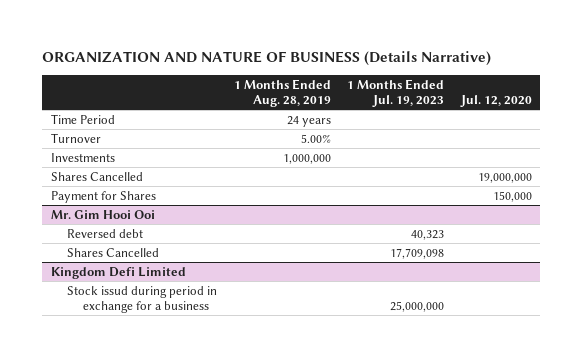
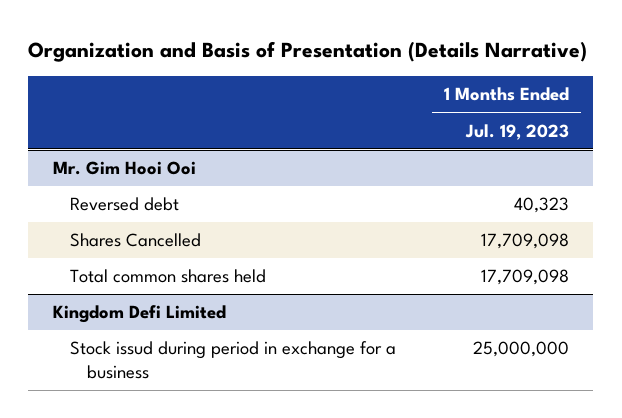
[42,51,492,67] ORGANIZATION AND NATURE OF BUSINESS (Details Narrative) -> [28,41,588,63] Organization and Basis of Presentation (Details Narrative)
[233,78,331,108] 1 Months Ended Aug. 28, 2019 -> none
[460,95,533,108] Jul. 12, 2020 -> none
[50,113,115,124] Time Period -> none
[50,132,101,143] Turnover -> none
[50,152,115,162] Investments -> none
[50,171,143,181] Shares Cancelled -> none
[50,190,156,203] Payment for Shares -> none
none -> [69,269,266,284] Total common shares held

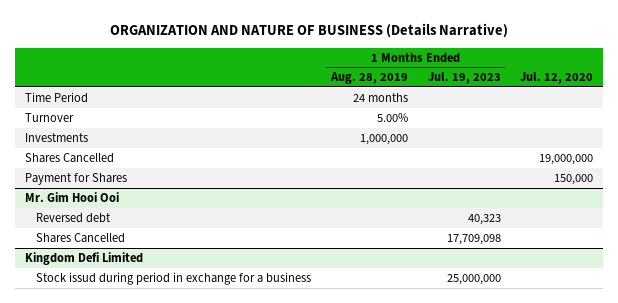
[28,41,588,63] Organization and Basis of Presentation (Details Narrative) -> [110,22,509,38] ORGANIZATION AND NATURE OF BUSINESS (Details Narrative)
none -> [329,72,408,85] Aug. 28, 2019
none -> [520,72,594,85] Jul. 12, 2020
none -> [25,91,89,103] Time Period
none -> [25,112,75,122] Turnover
none -> [25,132,89,142] Investments
none -> [25,152,115,163] Shares Cancelled
none -> [25,172,128,185] Payment for Shares
[69,269,266,284] Total common shares held -> none

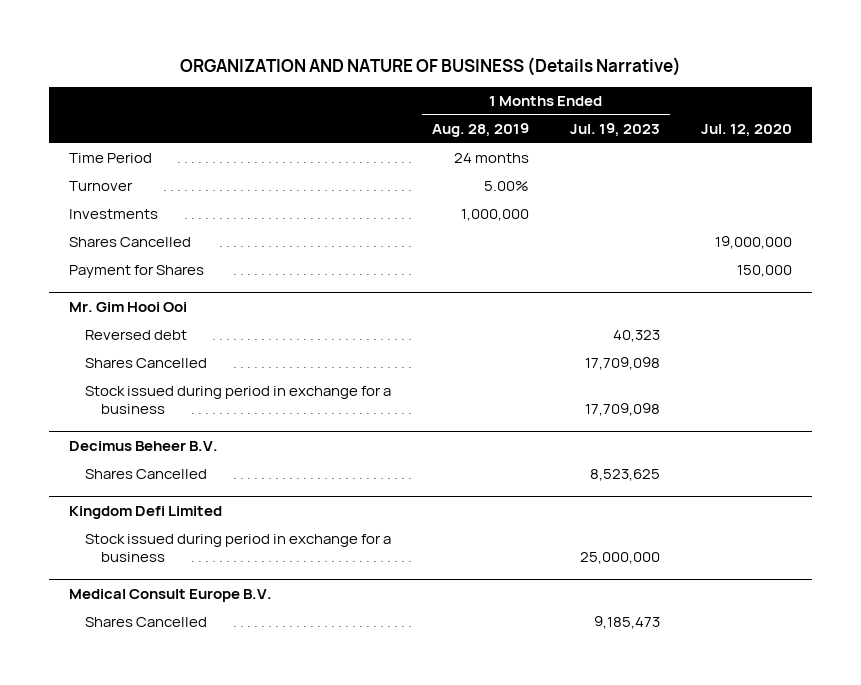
none -> [85,386,392,415] Stock issued during period in exchange for a business
none -> [69,441,219,452] Decimus Beheer B.V.
none -> [85,469,208,480] Shares Cancelled
[35,271,311,285] Stock issud during period in exchange for a business -> [85,534,392,563] Stock issued during period in exchange for a business
none -> [69,589,273,603] Medical Consult Europe B.V.
none -> [85,617,208,628] Shares Cancelled

